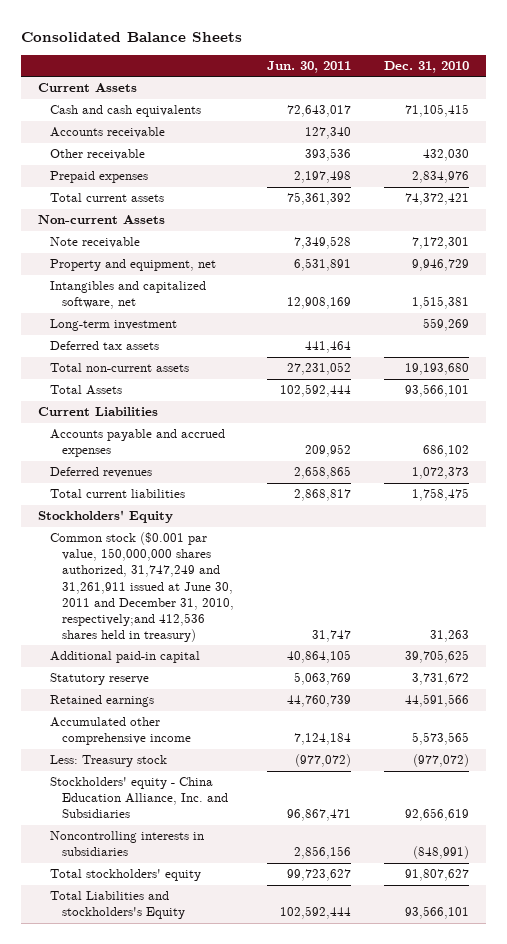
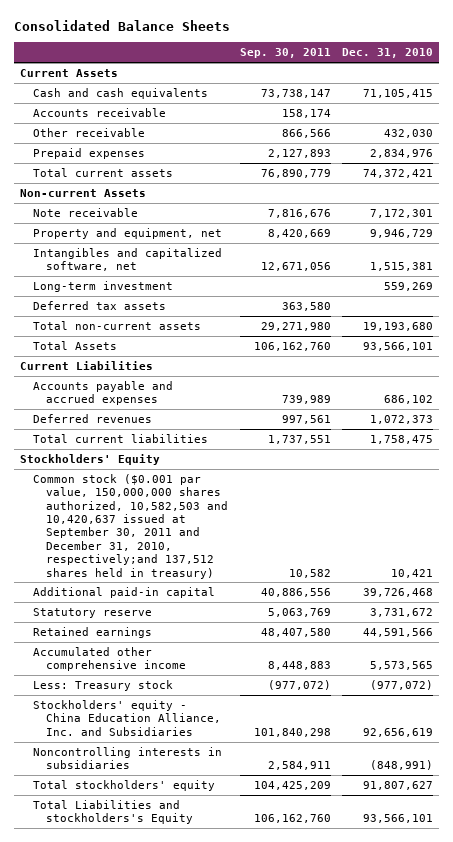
[267,61,352,74] Jun. 30, 2011 -> none
none -> [239,48,331,59] Sep. 30, 2011
[50,532,235,642] Common stock ($0.001 par value, 150,000,000 shares authorized, 31,747,249 and 31,261,911 issued at June 30, 2011 and December 31, 2010, respectively;and 412,536 shares held in treasury) -> [32,473,229,579] Common stock ($0.001 par value, 150,000,000 shares authorized, 10,582,503 and 10,420,637 issued at September 30, 2011 and December 31, 2010, respectively;and 137,512 shares held in treasury)
[430,629,470,642] 31,263 -> [391,568,434,578] 10,421
[405,650,470,664] 39,705,625 -> [363,587,434,597] 39,726,468

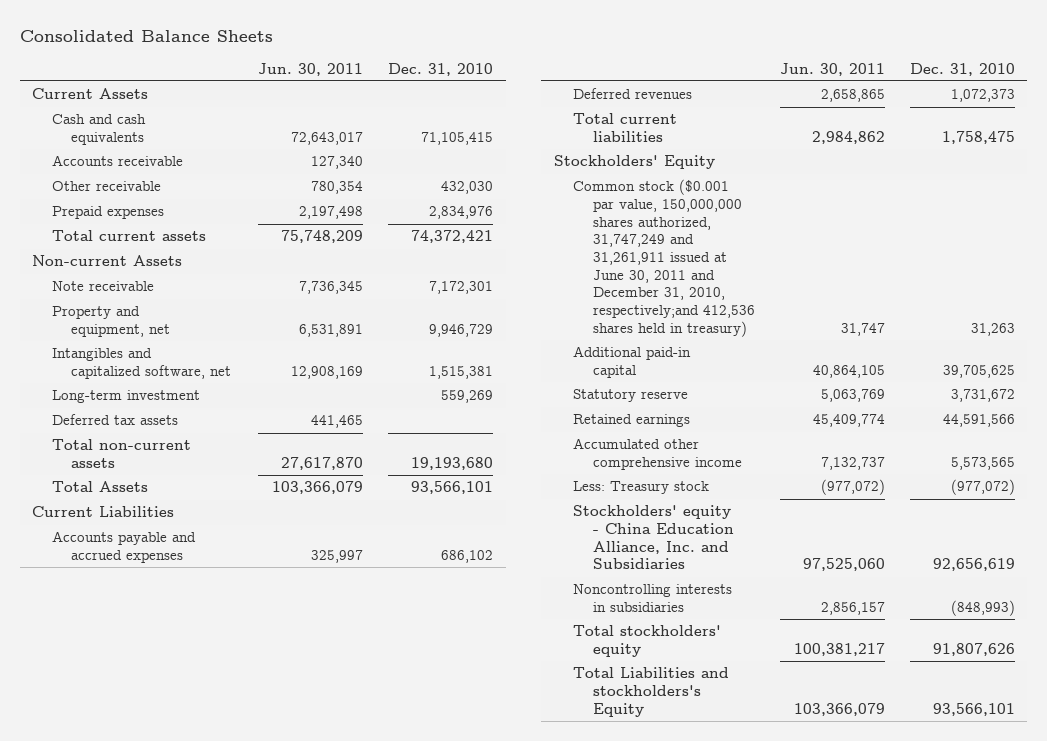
[239,48,331,59] Sep. 30, 2011 -> none
none -> [258,62,364,76] Jun. 30, 2011
[32,473,229,579] Common stock ($0.001 par value, 150,000,000 shares authorized, 10,582,503 and 10,420,637 issued at September 30, 2011 and December 31, 2010, respectively;and 137,512 shares held in treasury) -> [573,179,755,337] Common stock ($0.001 par value, 150,000,000 shares authorized, 31,747,249 and 31,261,911 issued at June 30, 2011 and December 31, 2010, respectively;and 412,536 shares held in treasury)
[391,568,434,578] 10,421 -> [970,322,1015,336] 31,263
[363,587,434,597] 39,726,468 -> [942,364,1015,378] 39,705,625
[370,760,434,771] (848,991) -> [950,599,1015,616] (848,993)
[363,780,434,790] 91,807,627 -> [932,642,1015,656] 91,807,626

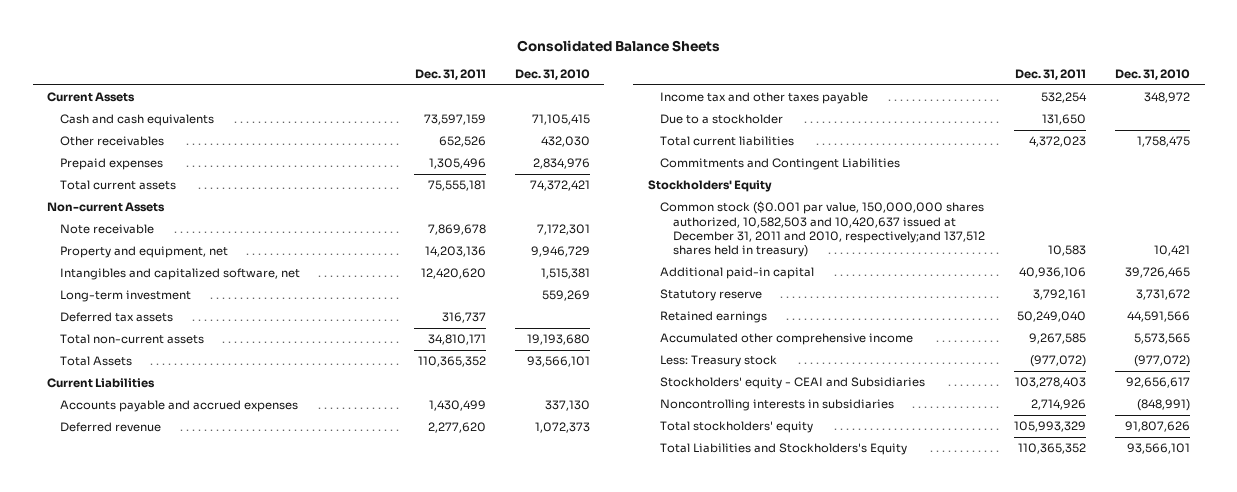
[258,62,364,76] Jun. 30, 2011 -> none
none -> [414,68,486,80] Dec. 31, 2011
[51,155,183,167] Accounts receivable -> none
[51,181,161,192] Other receivable -> [59,136,164,147] Other receivables
[441,549,494,563] 686,102 -> [544,400,590,412] 337,130
[573,88,693,100] Deferred revenues -> [59,422,161,433] Deferred revenue
none -> [660,92,869,105] Income tax and other taxes payable
none -> [660,114,784,125] Due to a stockholder
none -> [660,158,901,171] Commitments and Contingent Liabilities
[573,179,755,337] Common stock ($0.001 par value, 150,000,000 shares authorized, 31,747,249 and 31,261,911 issued at June 30, 2011 and December 31, 2010, respectively;and 412,536 shares held in treasury) -> [660,201,985,258] Common stock ($0.001 par value, 150,000,000 shares authorized, 10,582,503 and 10,420,637 issued at December 31, 2011 and 2010, respectively;and 137,512 shares held in treasury)
[970,322,1015,336] 31,263 -> [1154,245,1191,257] 10,421
[942,364,1015,378] 39,705,625 -> [1125,267,1191,279] 39,726,465
[573,505,734,570] Stockholders' equity - China Education Alliance, Inc. and Subsidiaries -> [660,377,926,390] Stockholders' equity - CEAI and Subsidiaries
[932,558,1015,572] 92,656,619 -> [1126,377,1191,389] 92,656,617
[950,599,1015,616] (848,993) -> [1137,399,1191,412] (848,991)
[573,667,730,717] Total Liabilities and stockholders's Equity -> [660,443,908,456] Total Liabilities and Stockholders's Equity

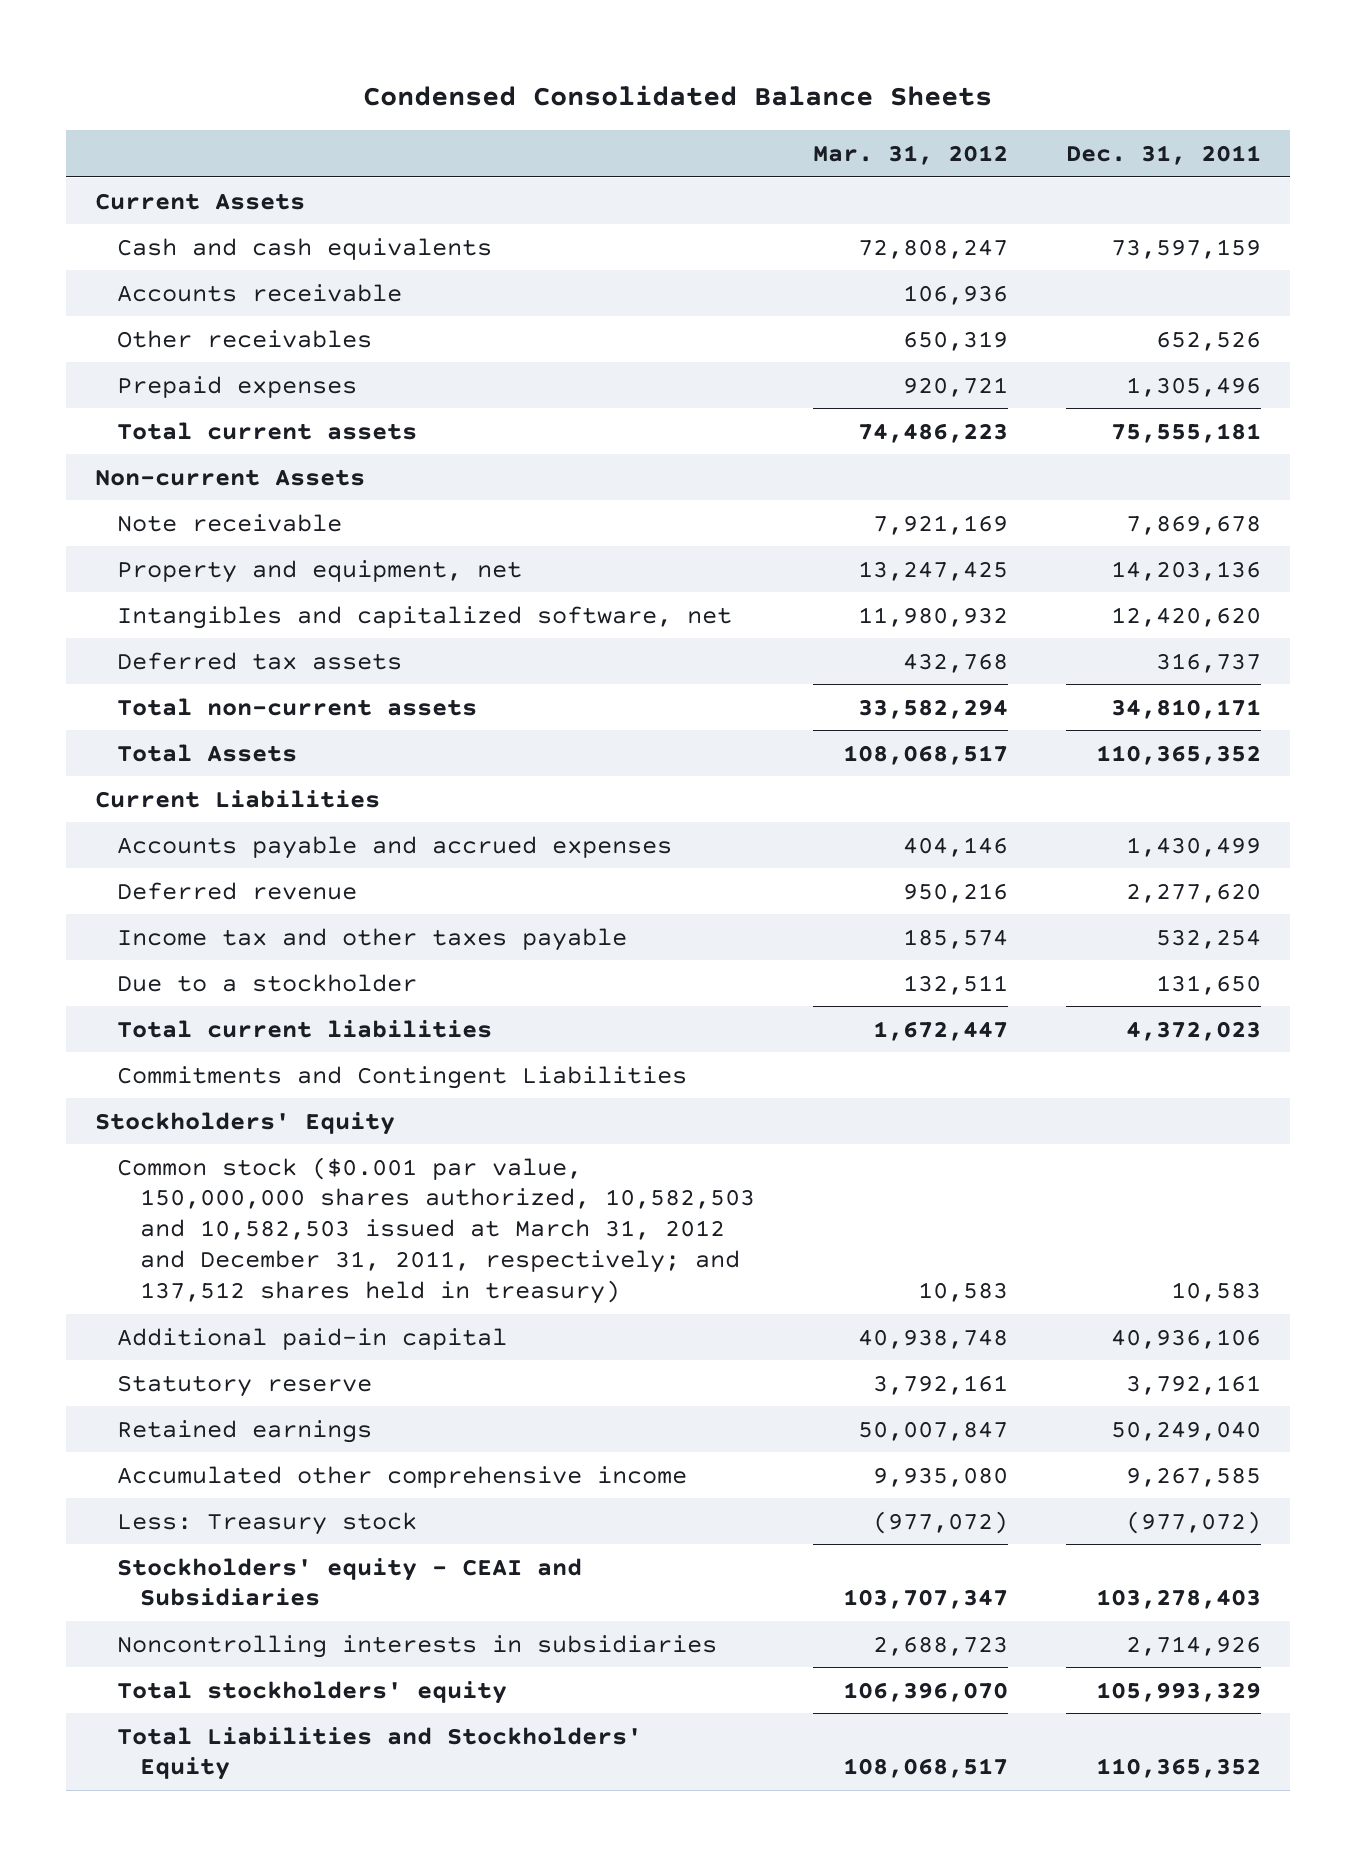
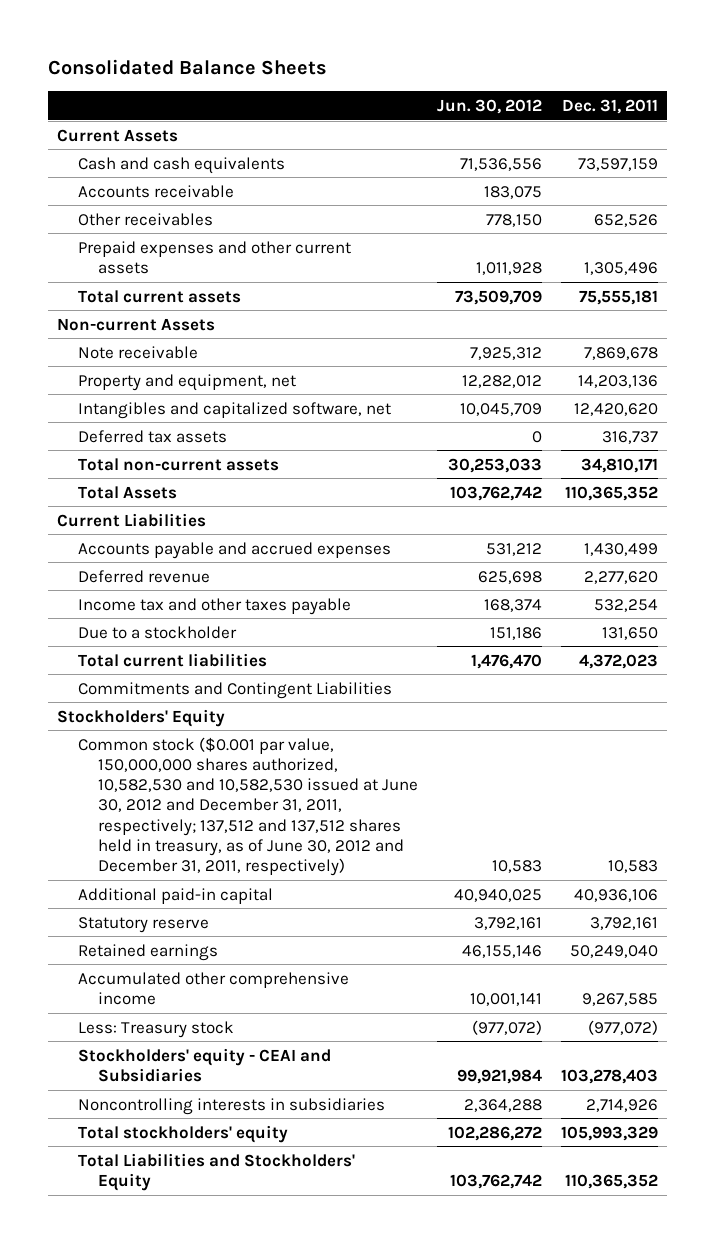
[362,85,992,107] Condensed Consolidated Balance Sheets -> [47,59,327,76] Consolidated Balance Sheets
[812,145,1008,166] Mar. 31, 2012 -> none
none -> [436,99,542,115] Jun. 30, 2012
[117,375,358,398] Prepaid expenses -> [77,240,351,274] Prepaid expenses and other current assets
[117,1156,755,1305] Common stock ($0.001 par value, 150,000,000 shares authorized, 10,582,503 and 10,582,503 issued at March 31, 2012 and December 31, 2011, respectively; and 137,512 shares held in treasury) -> [77,736,419,877] Common stock ($0.001 par value, 150,000,000 shares authorized, 10,582,530 and 10,582,530 issued at June 30, 2012 and December 31, 2011, respectively; 137,512 and 137,512 shares held in treasury, as of June 30, 2012 and December 31, 2011, respectively)

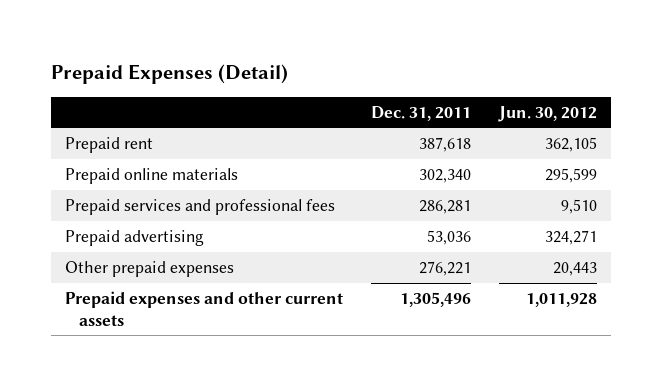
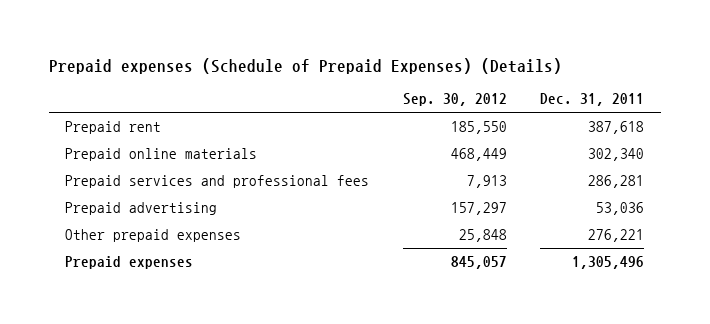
[51,63,289,84] Prepaid Expenses (Detail) -> [48,57,562,74] Prepaid expenses (Schedule of Prepaid Expenses) (Details)
[497,105,597,122] Jun. 30, 2012 -> none
none -> [402,93,507,107] Sep. 30, 2012
[65,291,344,326] Prepaid expenses and other current assets -> [65,256,194,270] Prepaid expenses

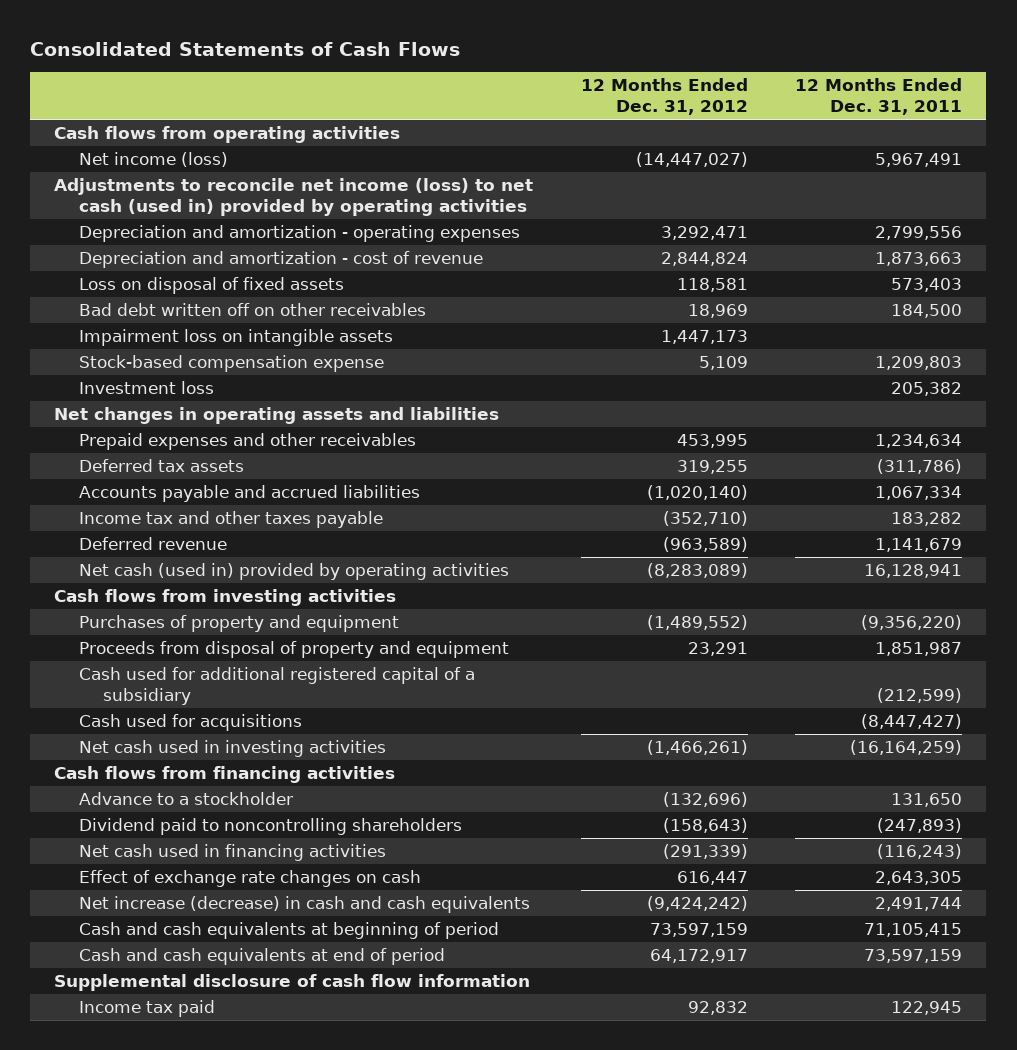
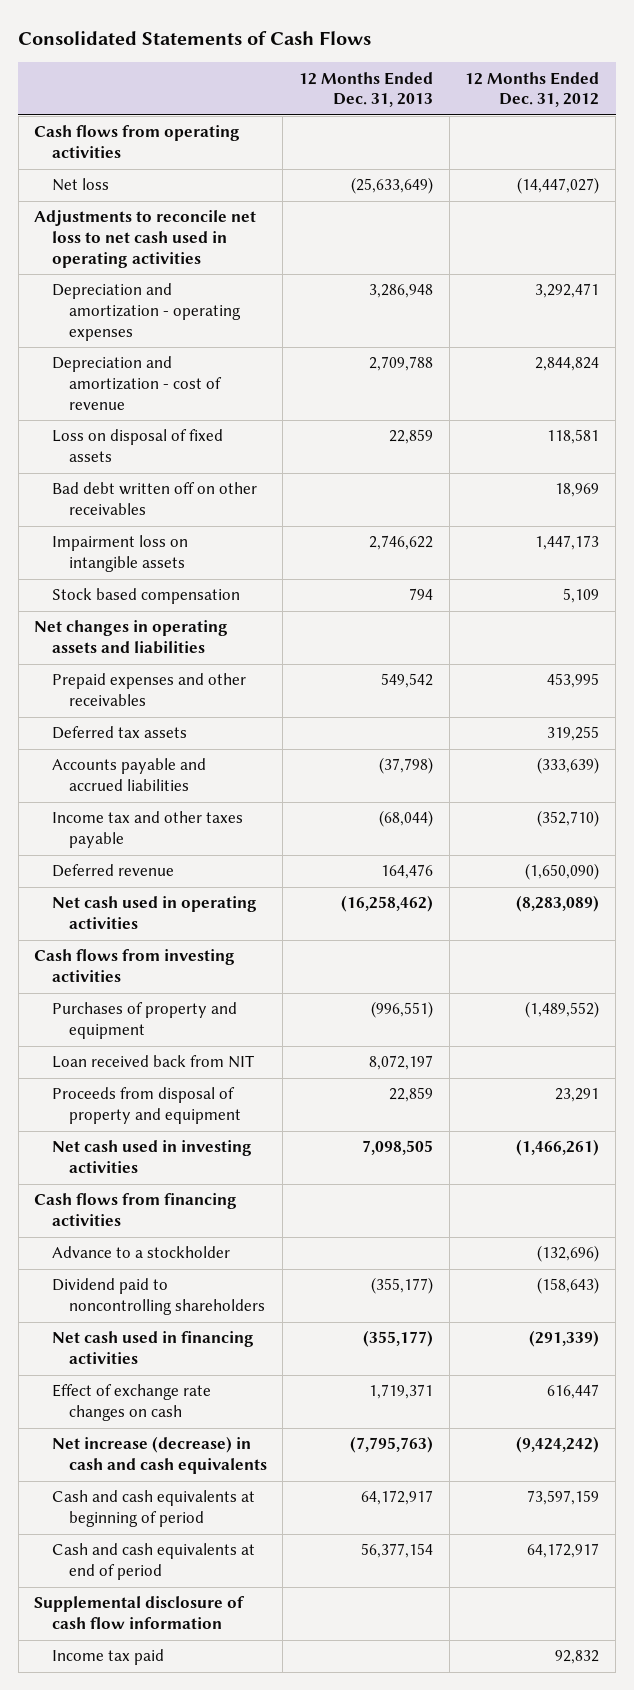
[795,78,963,115] 12 Months Ended Dec. 31, 2011 -> none
none -> [299,71,434,108] 12 Months Ended Dec. 31, 2013
[78,152,228,168] Net income (loss) -> [51,178,109,192] Net loss
[54,178,534,216] Adjustments to reconcile net income (loss) to net cash (used in) provided by operating activities -> [34,210,257,269] Adjustments to reconcile net loss to net cash used in operating activities
[78,381,214,395] Investment loss -> none
[78,355,384,373] Stock-based compensation expense -> [51,588,240,605] Stock based compensation
[646,485,748,501] (1,020,140) -> [537,757,600,775] (333,639)
[662,537,748,553] (963,589) -> [525,863,600,881] (1,650,090)
[78,563,509,581] Net cash (used in) provided by operating activities -> [51,896,257,930] Net cash used in operating activities
none -> [51,1055,254,1069] Loan received back from NIT
[78,667,475,705] Cash used for additional registered capital of a subsidiary -> none
[78,714,302,732] Cash used for acquisitions -> none

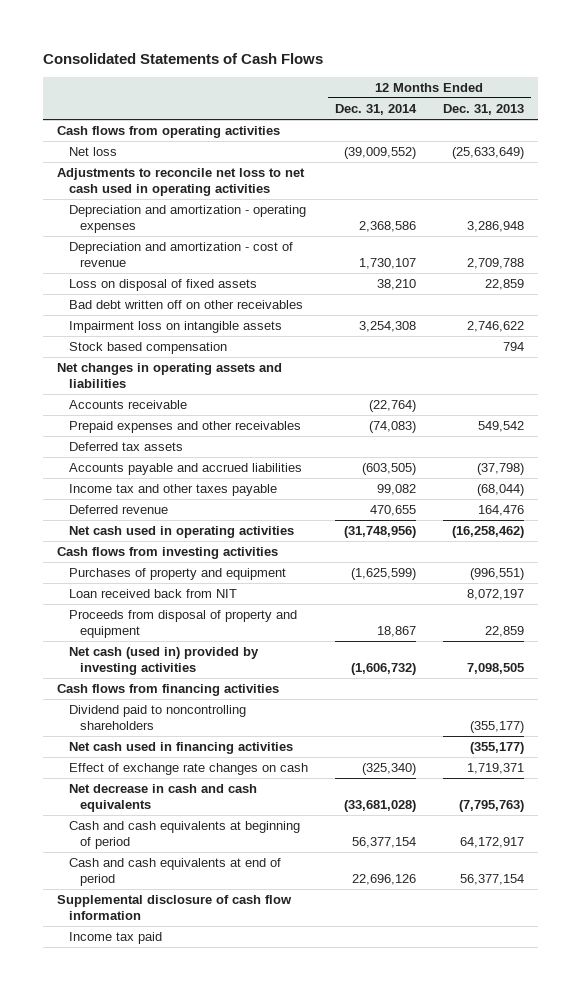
[465,71,600,108] 12 Months Ended Dec. 31, 2012 -> none
none -> [334,104,417,116] Dec. 31, 2014
none -> [68,400,187,410] Accounts receivable
[51,1140,252,1174] Net cash used in investing activities -> [68,647,259,675] Net cash (used in) provided by investing activities
[51,1246,230,1259] Advance to a stockholder -> none
[51,1436,267,1475] Net increase (decrease) in cash and cash equivalents -> [68,784,257,812] Net decrease in cash and cash equivalents

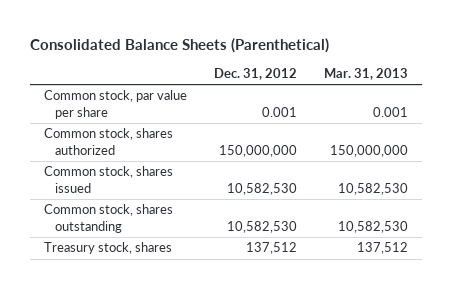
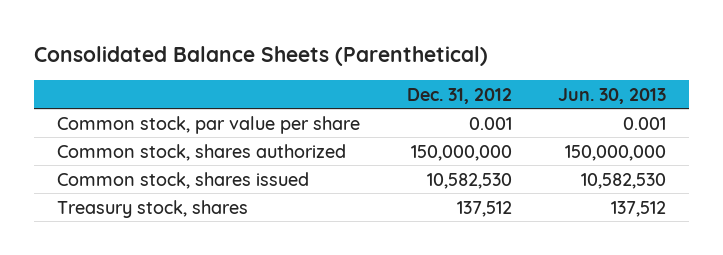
[324,67,409,80] Mar. 31, 2013 -> none
none -> [557,87,666,104] Jun. 30, 2013
[43,204,173,233] Common stock, shares outstanding -> none

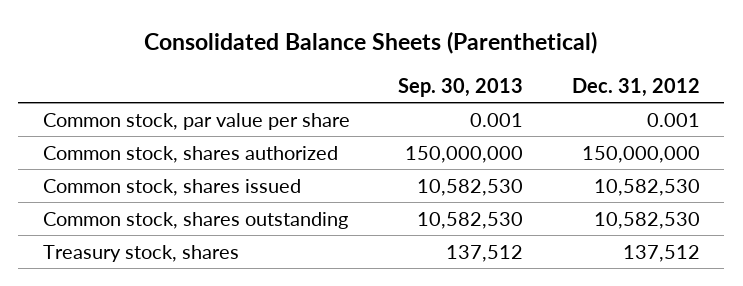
[557,87,666,104] Jun. 30, 2013 -> none
none -> [398,78,524,98] Sep. 30, 2013
none -> [42,211,348,229] Common stock, shares outstanding

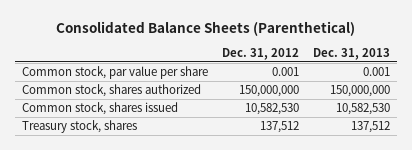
[398,78,524,98] Sep. 30, 2013 -> none
none -> [313,48,391,61] Dec. 31, 2013
[42,211,348,229] Common stock, shares outstanding -> none

